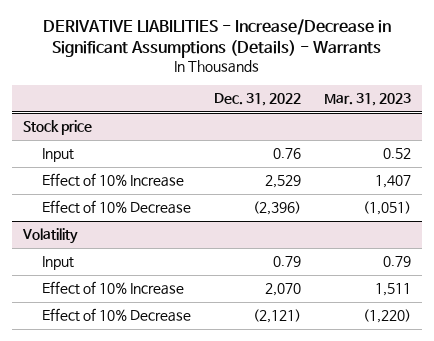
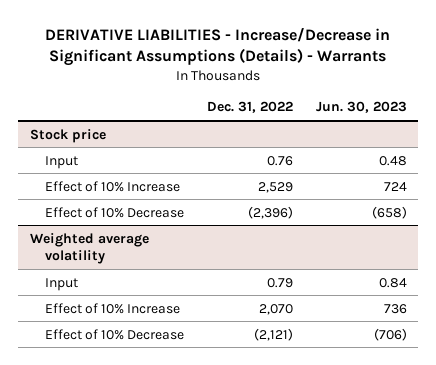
[323,92,411,106] Mar. 31, 2023 -> none
none -> [315,101,407,114] Jun. 30, 2023
[21,228,78,245] Volatility -> [29,232,149,265] Weighted average volatility

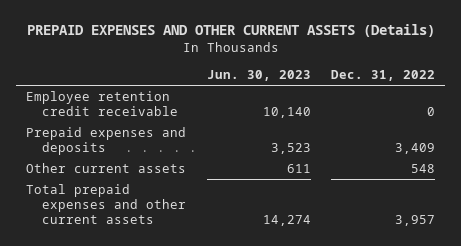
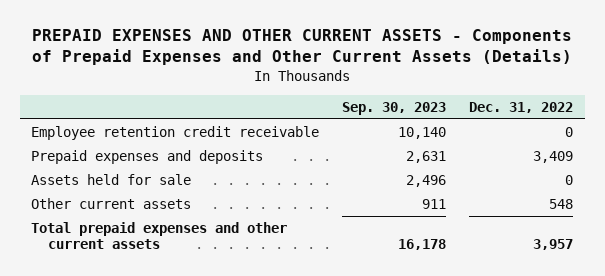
[26,24,435,38] PREPAID EXPENSES AND OTHER CURRENT ASSETS (Details) -> [32,29,573,66] PREPAID EXPENSES AND OTHER CURRENT ASSETS - Components of Prepaid Expenses and Other Current Assets (Details)
[206,70,311,82] Jun. 30, 2023 -> none
none -> [342,101,447,115] Sep. 30, 2023
none -> [31,173,192,185] Assets held for sale

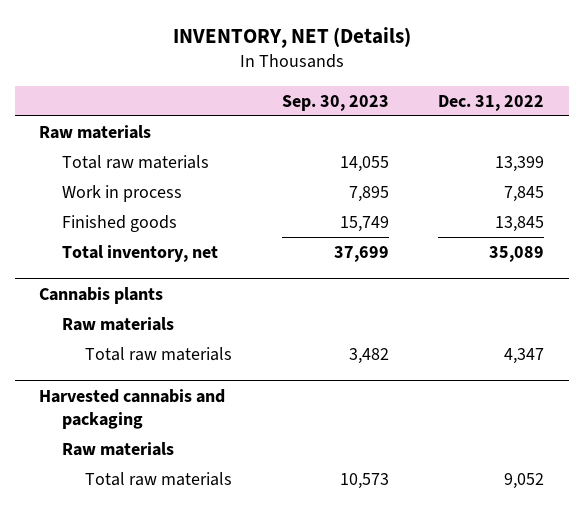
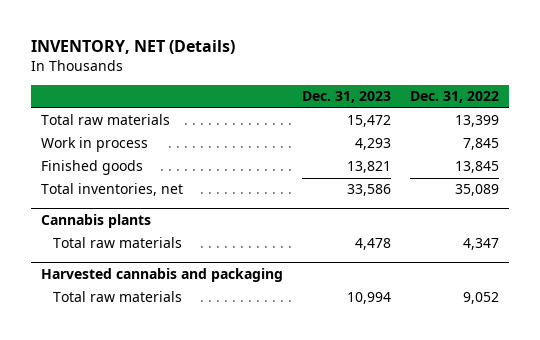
[281,94,389,111] Sep. 30, 2023 -> none
none -> [301,91,391,104] Dec. 31, 2023
[39,125,152,140] Raw materials -> none
[62,245,219,263] Total inventory, net -> [40,183,183,197] Total inventories, net
[62,317,175,332] Raw materials -> none
[62,442,175,457] Raw materials -> none

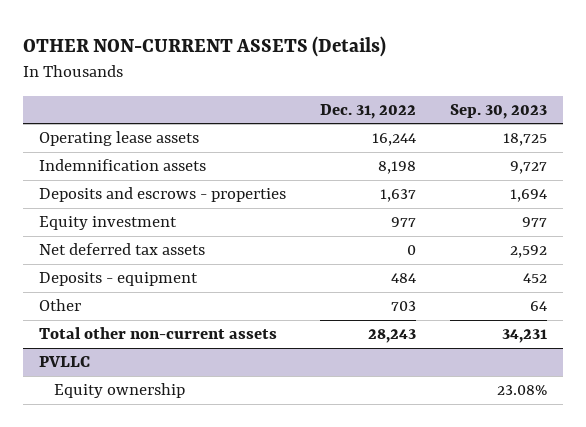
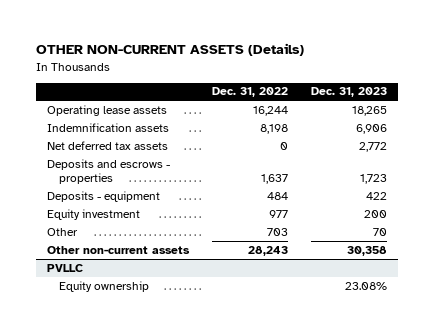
[449,103,547,119] Sep. 30, 2023 -> none
none -> [310,87,387,98] Dec. 31, 2023
[39,187,287,203] Deposits and escrows - properties -> [47,158,171,185] Deposits and escrows - properties
[39,216,178,231] Equity investment -> [47,208,141,220] Equity investment
[39,327,278,340] Total other non-current assets -> [47,245,191,254] Other non-current assets

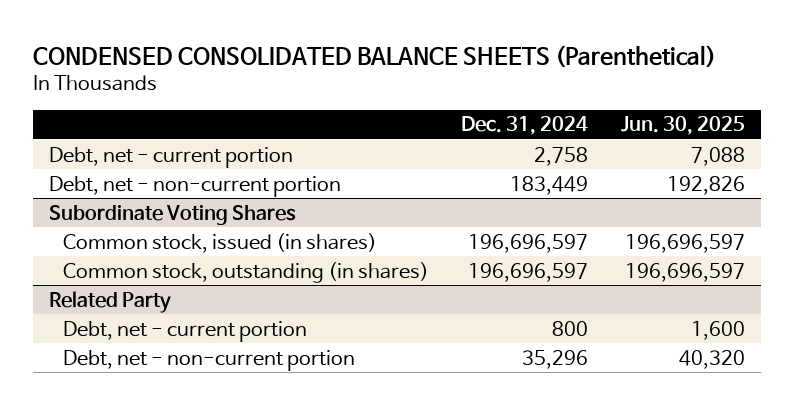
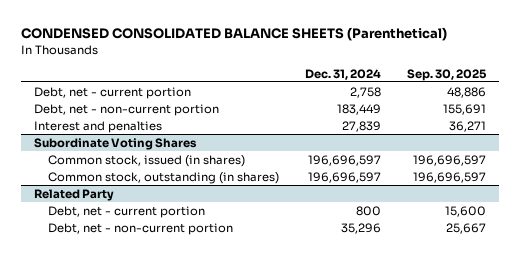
[620,116,745,136] Jun. 30, 2025 -> none
none -> [406,68,487,81] Sep. 30, 2025
none -> [33,120,162,133] Interest and penalties

